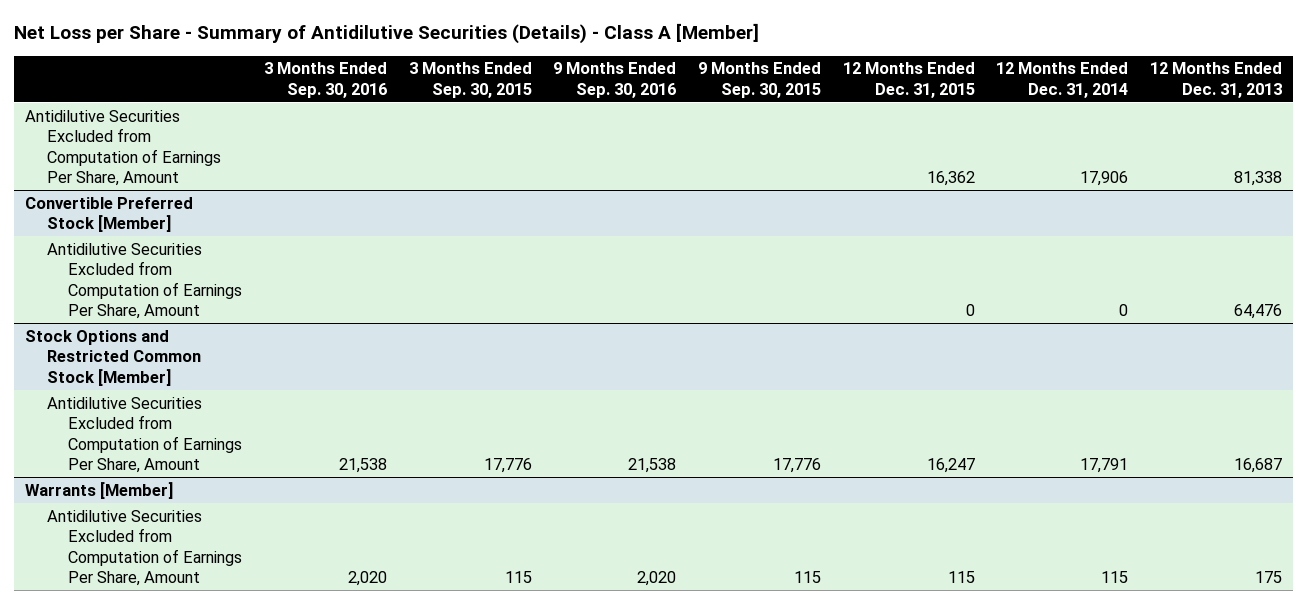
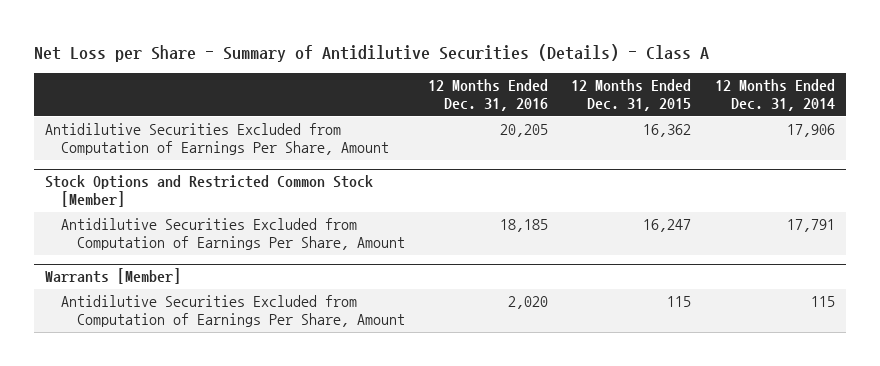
[13,23,759,45] Net Loss per Share - Summary of Antidilutive Securities (Details) - Class A [Member] -> [33,43,709,62] Net Loss per Share - Summary of Antidilutive Securities (Details) - Class A
[264,62,388,98] 3 Months Ended Sep. 30, 2016 -> none
[408,62,532,98] 3 Months Ended Sep. 30, 2015 -> none
[553,62,677,98] 9 Months Ended Sep. 30, 2016 -> none
[697,62,821,98] 9 Months Ended Sep. 30, 2015 -> none
[1149,62,1282,98] 12 Months Ended Dec. 31, 2013 -> none
none -> [428,79,549,112] 12 Months Ended Dec. 31, 2016
[24,196,193,233] Convertible Preferred Stock [Member] -> none
[46,242,243,320] Antidilutive Securities Excluded from Computation of Earnings Per Share, Amount -> none

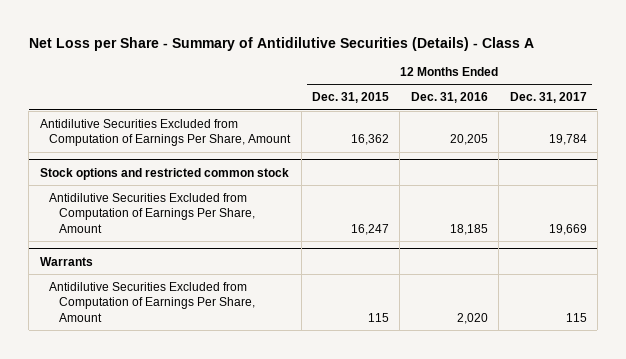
[714,79,835,112] 12 Months Ended Dec. 31, 2014 -> none
none -> [509,92,587,104] Dec. 31, 2017
[45,175,374,208] Stock Options and Restricted Common Stock [Member] -> [39,167,289,180] Stock options and restricted common stock
[45,268,182,285] Warrants [Member] -> [39,256,93,266] Warrants

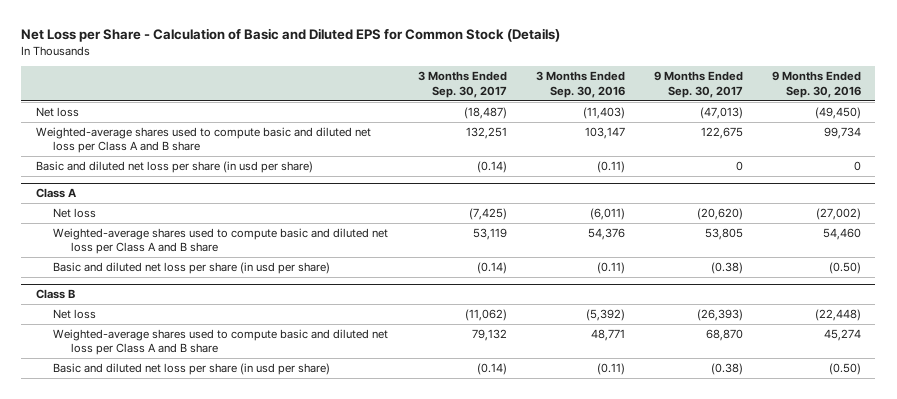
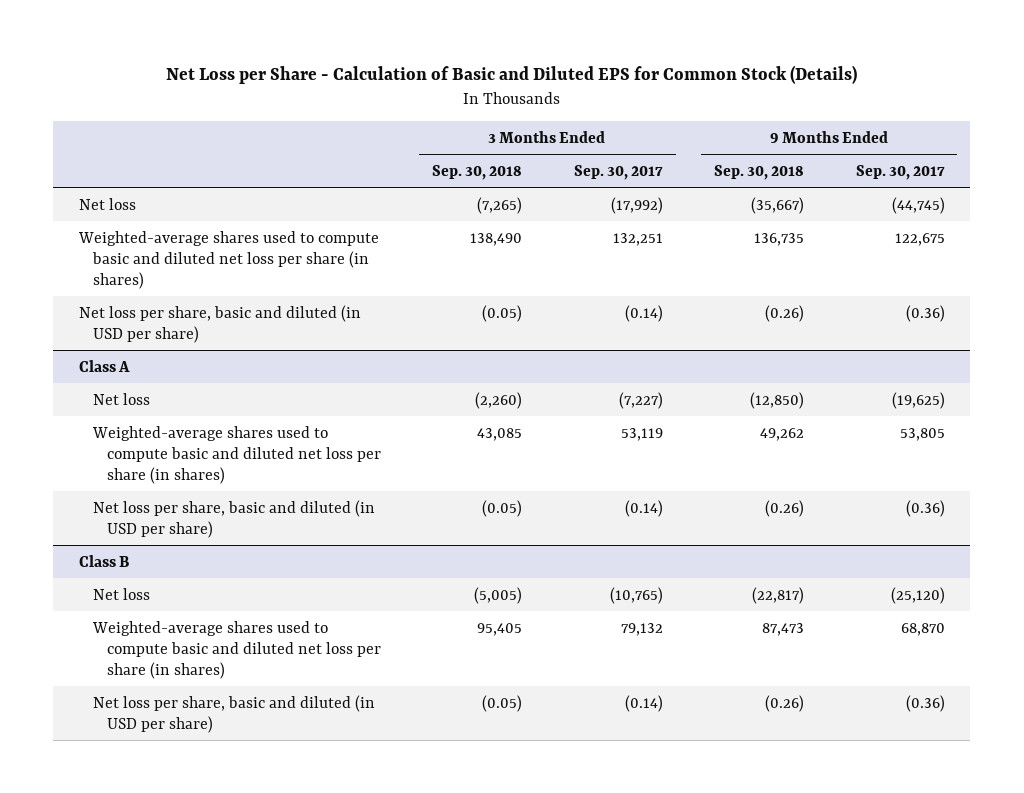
[535,71,625,98] 3 Months Ended Sep. 30, 2016 -> none
[771,71,861,98] 9 Months Ended Sep. 30, 2016 -> none
none -> [432,164,523,180] Sep. 30, 2018
none -> [714,164,805,180] Sep. 30, 2018
[463,107,507,120] (18,487) -> [610,196,663,214] (17,992)
[699,107,743,120] (47,013) -> [891,196,945,214] (44,745)
[35,127,371,154] Weighted-average shares used to compute basic and diluted net loss per Class A and B share -> [78,230,380,289] Weighted-average shares used to compute basic and diluted net loss per share (in shares)
[35,161,313,174] Basic and diluted net loss per share (in usd per share) -> [79,304,362,343] Net loss per share, basic and diluted (in USD per share)
[735,161,743,172] 0 -> [905,304,945,322] (0.36)
[468,208,507,221] (7,425) -> [618,391,663,409] (7,227)
[696,208,743,221] (20,620) -> [891,391,945,409] (19,625)
[53,228,389,255] Weighted-average shares used to compute basic and diluted net loss per Class A and B share -> [91,425,381,484] Weighted-average shares used to compute basic and diluted net loss per share (in shares)
[53,262,331,275] Basic and diluted net loss per share (in usd per share) -> [92,499,375,538] Net loss per share, basic and diluted (in USD per share)
[710,262,743,275] (0.38) -> [905,499,945,517] (0.36)
[464,309,507,322] (11,062) -> [609,586,663,604] (10,765)
[696,309,743,322] (26,393) -> [890,586,945,604] (25,120)
[53,329,389,356] Weighted-average shares used to compute basic and diluted net loss per Class A and B share -> [91,620,381,679] Weighted-average shares used to compute basic and diluted net loss per share (in shares)
[53,363,331,376] Basic and diluted net loss per share (in usd per share) -> [92,694,375,733] Net loss per share, basic and diluted (in USD per share)
[710,363,743,376] (0.38) -> [905,694,945,712] (0.36)

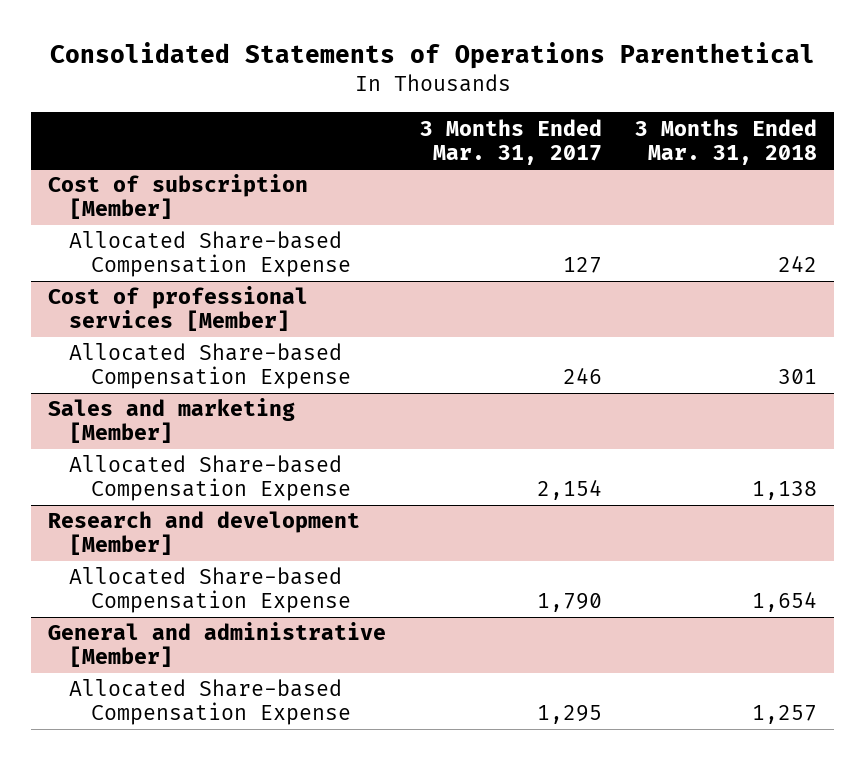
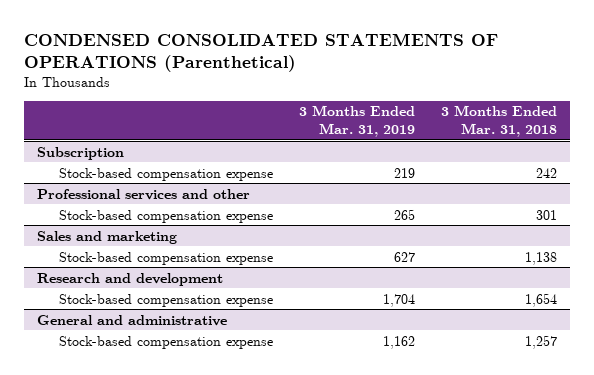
[49,42,815,70] Consolidated Statements of Operations Parenthetical -> [23,32,498,72] CONDENSED CONSOLIDATED STATEMENTS OF OPERATIONS (Parenthetical)
[419,118,602,165] 3 Months Ended Mar. 31, 2017 -> none
none -> [299,105,416,137] 3 Months Ended Mar. 31, 2019
[47,174,308,220] Cost of subscription [Member] -> none
[47,286,308,332] Cost of professional services [Member] -> none
none -> [36,146,124,160] Subscription
[69,231,351,278] Allocated Share-based Compensation Expense -> [59,167,274,181] Stock-based compensation expense
none -> [36,188,250,200] Professional services and other
[69,343,351,390] Allocated Share-based Compensation Expense -> [59,209,274,223] Stock-based compensation expense
[47,398,295,444] Sales and marketing [Member] -> [36,230,177,244] Sales and marketing
[69,455,351,502] Allocated Share-based Compensation Expense -> [59,251,274,265] Stock-based compensation expense
[47,511,360,556] Research and development [Member] -> [36,272,223,286] Research and development
[69,567,351,614] Allocated Share-based Compensation Expense -> [59,293,274,307] Stock-based compensation expense
[47,622,386,668] General and administrative [Member] -> [36,314,227,326] General and administrative
[69,679,351,726] Allocated Share-based Compensation Expense -> [59,335,274,349] Stock-based compensation expense

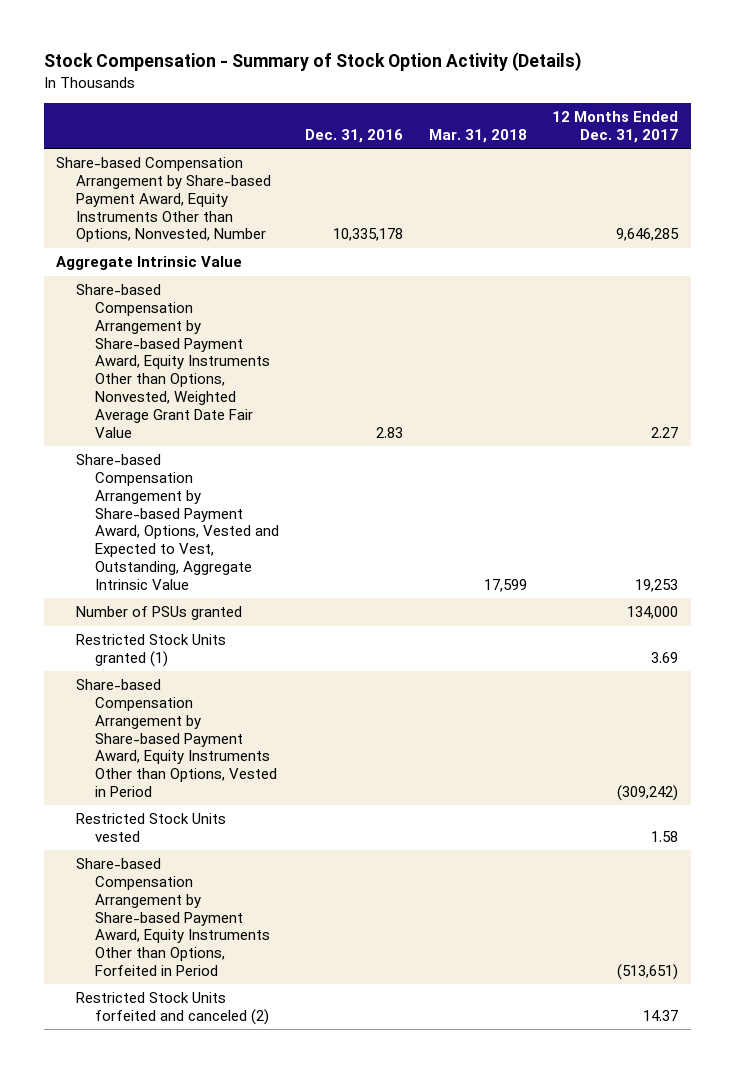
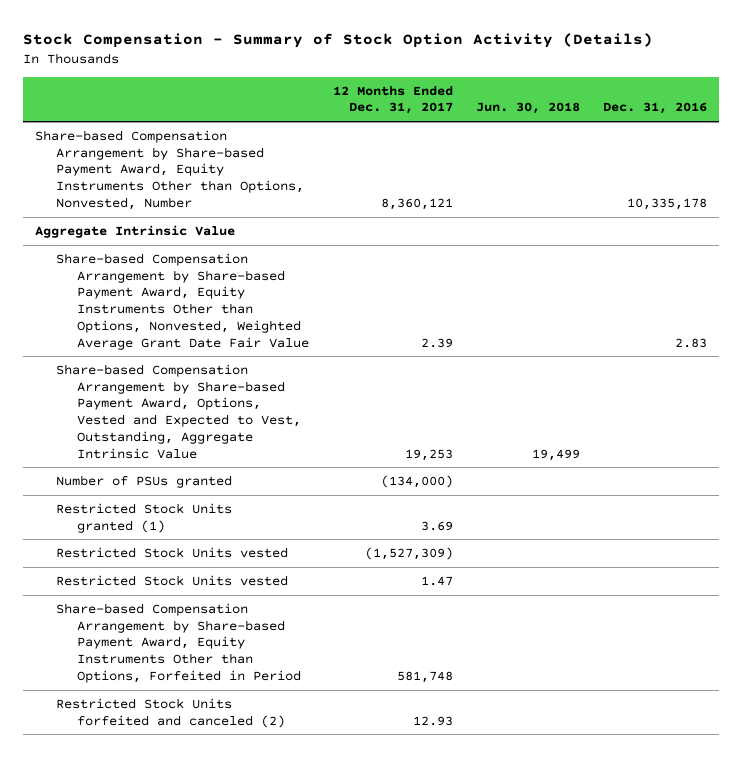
[428,129,527,144] Mar. 31, 2018 -> none
none -> [476,102,581,115] Jun. 30, 2018
[616,228,680,242] 9,646,285 -> [380,197,453,210] 8,360,121
[651,426,679,438] 2.27 -> [420,337,453,348] 2.39
[627,606,679,620] 134,000 -> [380,474,453,488] (134,000)
[75,679,278,798] Share-based Compensation Arrangement by Share-based Payment Award, Equity Instruments Other than Options, Vested in Period -> none
none -> [55,546,288,558] Restricted Stock Units vested
[651,830,679,842] 1.58 -> [420,575,453,586] 1.47
[617,964,679,981] (513,651) -> [396,670,453,683] 581,748
[643,1009,679,1021] 14.37 -> [412,715,453,726] 12.93

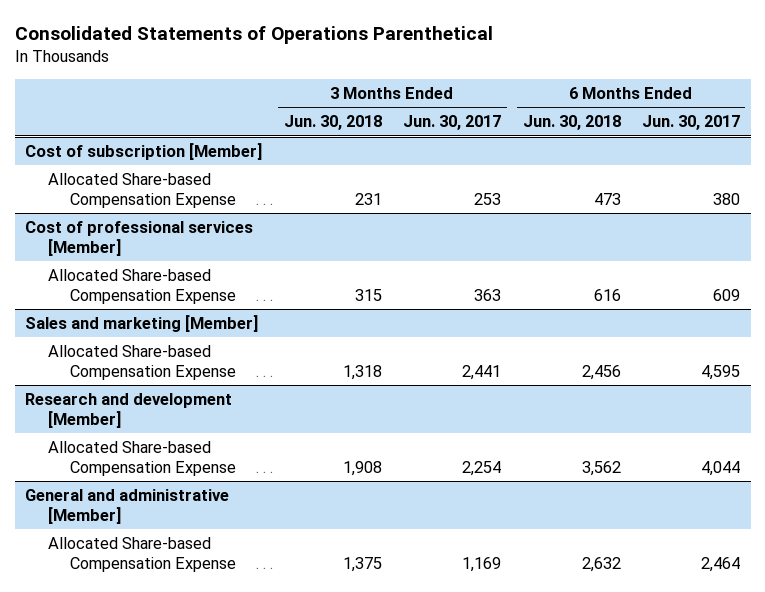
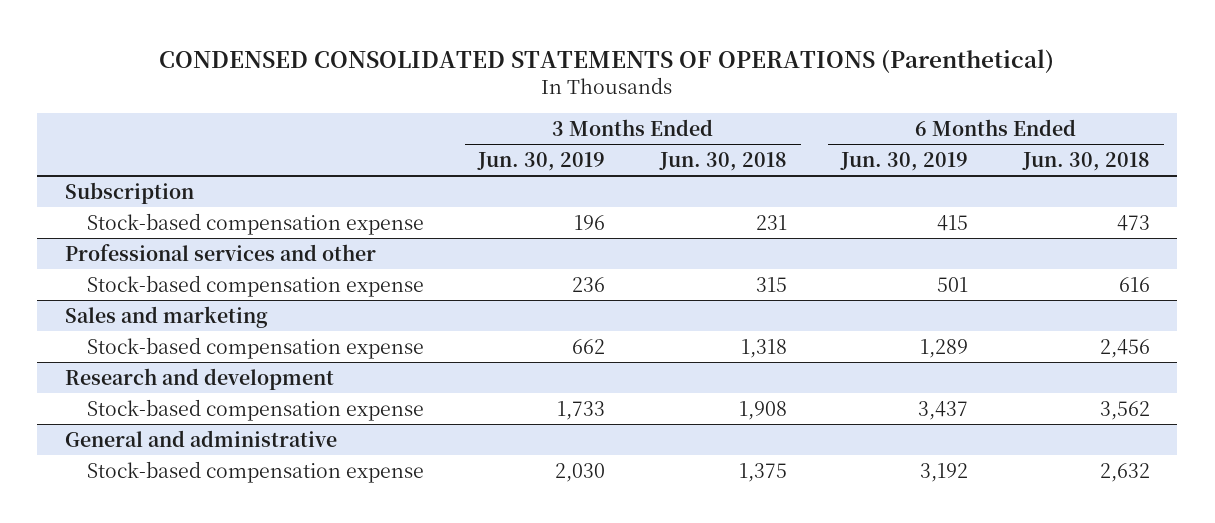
[14,26,493,45] Consolidated Statements of Operations Parenthetical -> [159,48,1055,73] CONDENSED CONSOLIDATED STATEMENTS OF OPERATIONS (Parenthetical)
[403,115,502,131] Jun. 30, 2017 -> none
[641,115,740,131] Jun. 30, 2017 -> none
none -> [477,151,606,171] Jun. 30, 2019
none -> [840,151,969,171] Jun. 30, 2019
[25,143,263,161] Cost of subscription [Member] -> none
[25,221,254,256] Cost of professional services [Member] -> none
none -> [64,181,194,204] Subscription
[47,173,237,208] Allocated Share-based Compensation Expense -> [86,212,424,235] Stock-based compensation expense
none -> [64,243,376,261] Professional services and other
[47,269,237,304] Allocated Share-based Compensation Expense -> [86,274,424,297] Stock-based compensation expense
[25,315,259,333] Sales and marketing [Member] -> [64,305,268,328] Sales and marketing
[47,345,237,380] Allocated Share-based Compensation Expense -> [86,336,424,359] Stock-based compensation expense
[25,393,233,428] Research and development [Member] -> [64,367,334,390] Research and development
[47,441,237,476] Allocated Share-based Compensation Expense -> [86,398,424,421] Stock-based compensation expense
[25,489,230,524] General and administrative [Member] -> [64,429,337,447] General and administrative
[47,537,237,572] Allocated Share-based Compensation Expense -> [86,460,424,483] Stock-based compensation expense

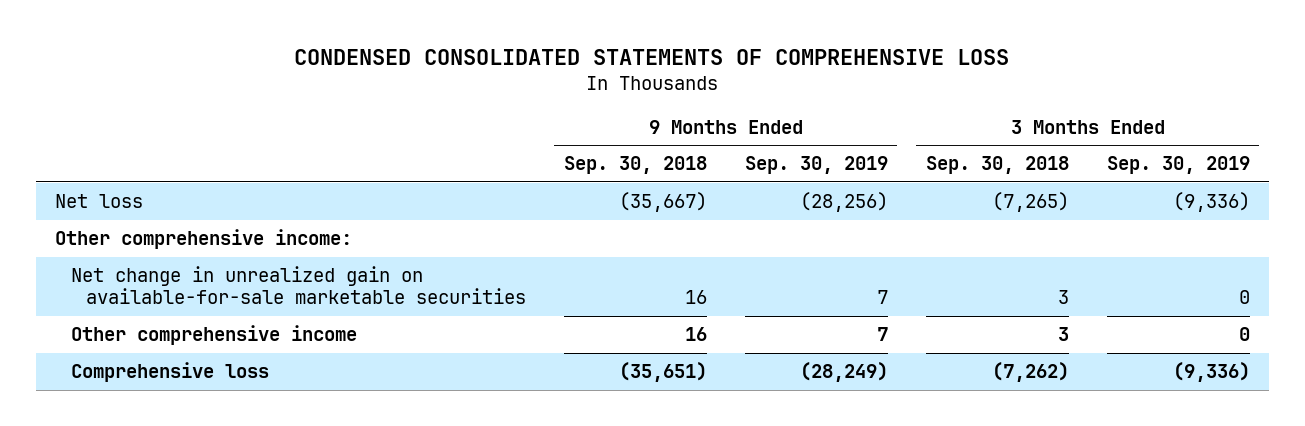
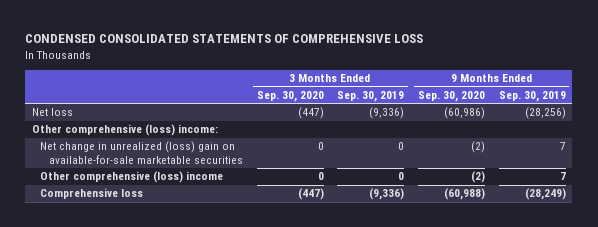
[563,156,707,175] Sep. 30, 2018 -> none
[925,156,1069,175] Sep. 30, 2018 -> none
none -> [256,91,324,103] Sep. 30, 2020
none -> [417,91,485,103] Sep. 30, 2020
[55,229,353,250] Other comprehensive income: -> [31,124,218,137] Other comprehensive (loss) income:
[70,266,527,305] Net change in unrealized gain on available-for-sale marketable securities -> [40,141,243,164] Net change in unrealized (loss) gain on available-for-sale marketable securities
[70,325,357,346] Other comprehensive income -> [40,171,224,184] Other comprehensive (loss) income

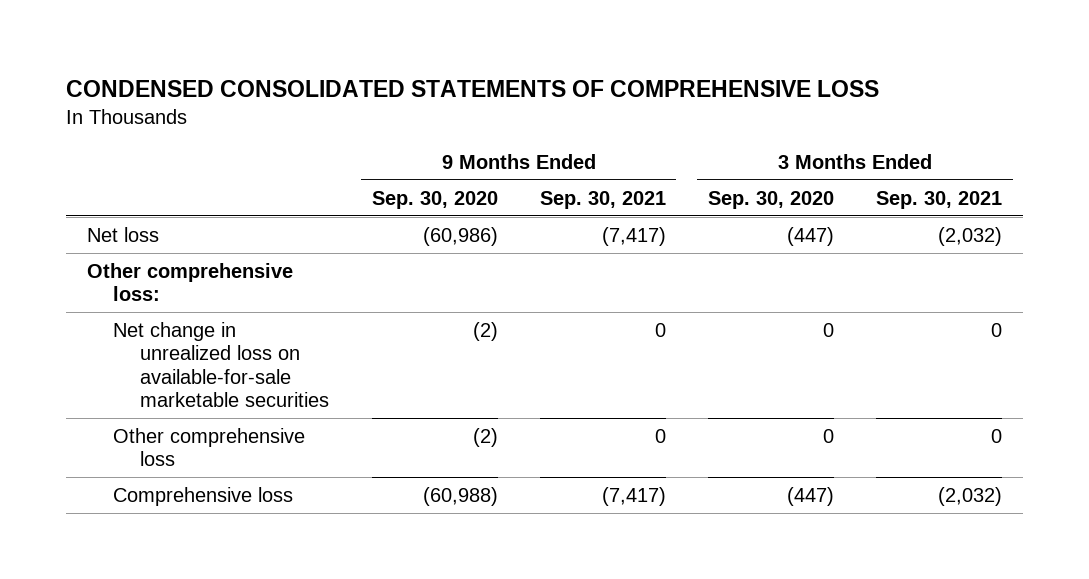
[337,91,405,103] Sep. 30, 2019 -> none
[498,91,566,103] Sep. 30, 2019 -> none
none -> [539,190,666,209] Sep. 30, 2021
none -> [876,190,1003,209] Sep. 30, 2021
[31,124,218,137] Other comprehensive (loss) income: -> [86,262,293,302] Other comprehensive loss:
[40,141,243,164] Net change in unrealized (loss) gain on available-for-sale marketable securities -> [113,321,330,407] Net change in unrealized loss on available-for-sale marketable securities
[40,171,224,184] Other comprehensive (loss) income -> [113,427,306,467] Other comprehensive loss

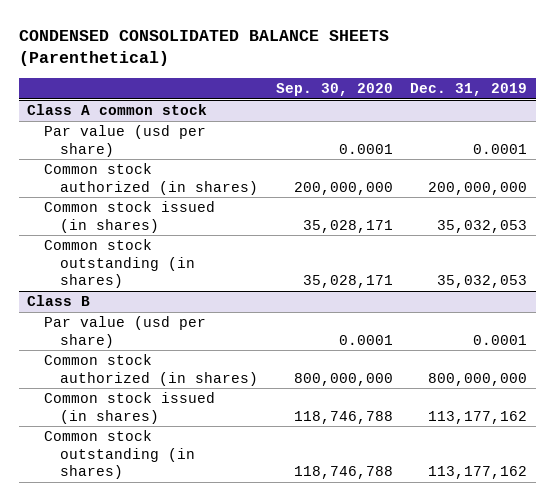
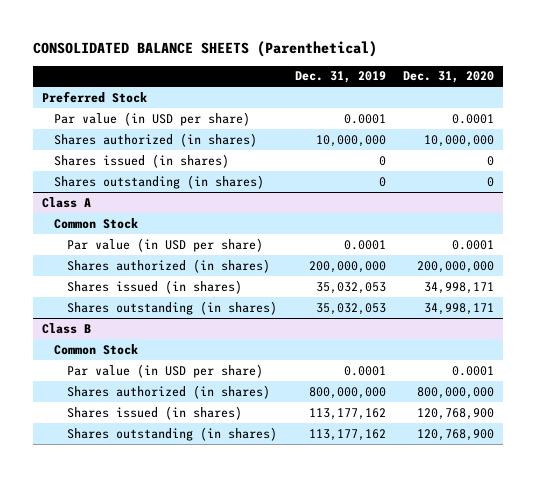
[18,29,389,67] CONDENSED CONSOLIDATED BALANCE SHEETS (Parenthetical) -> [33,40,378,57] CONSOLIDATED BALANCE SHEETS (Parenthetical)
[275,83,393,97] Sep. 30, 2020 -> none
none -> [403,71,495,84] Dec. 31, 2020
none -> [42,90,148,103] Preferred Stock
none -> [54,111,251,126] Par value (in USD per share)
none -> [54,132,258,147] Shares authorized (in shares)
none -> [54,153,230,168] Shares issued (in shares)
none -> [54,174,265,189] Shares outstanding (in shares)
[27,104,208,116] Class A common stock -> [42,196,92,208] Class A
none -> [54,217,139,229] Common Stock
[43,125,206,157] Par value (usd per share) -> [66,237,263,252] Par value (in USD per share)
[43,163,259,195] Common stock authorized (in shares) -> [66,258,270,273] Shares authorized (in shares)
[43,201,215,233] Common stock issued (in shares) -> [66,279,242,294] Shares issued (in shares)
[43,239,196,288] Common stock outstanding (in shares) -> [66,300,277,315] Shares outstanding (in shares)
none -> [54,343,139,355] Common Stock
[43,316,206,348] Par value (usd per share) -> [66,363,263,378] Par value (in USD per share)
[43,354,259,386] Common stock authorized (in shares) -> [66,384,270,399] Shares authorized (in shares)
[43,392,215,424] Common stock issued (in shares) -> [66,405,242,420] Shares issued (in shares)
[43,430,196,479] Common stock outstanding (in shares) -> [66,426,277,441] Shares outstanding (in shares)

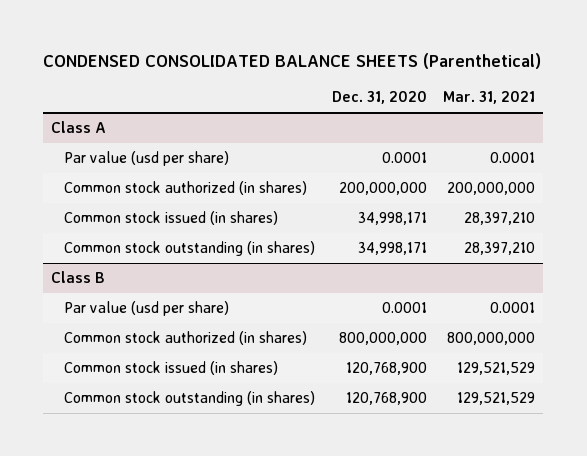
[33,40,378,57] CONSOLIDATED BALANCE SHEETS (Parenthetical) -> [43,52,542,69] CONDENSED CONSOLIDATED BALANCE SHEETS (Parenthetical)
[294,71,386,84] Dec. 31, 2019 -> none
none -> [443,91,536,105] Mar. 31, 2021
[42,90,148,103] Preferred Stock -> none
[54,111,251,126] Par value (in USD per share) -> none
[54,132,258,147] Shares authorized (in shares) -> none
[54,153,230,168] Shares issued (in shares) -> none
[54,174,265,189] Shares outstanding (in shares) -> none
[54,217,139,229] Common Stock -> none
[66,237,263,252] Par value (in USD per share) -> [64,151,230,167] Par value (usd per share)
[66,258,270,273] Shares authorized (in shares) -> [64,181,308,196] Common stock authorized (in shares)
[66,279,242,294] Shares issued (in shares) -> [64,211,279,226] Common stock issued (in shares)
[66,300,277,315] Shares outstanding (in shares) -> [64,241,316,257] Common stock outstanding (in shares)
[54,343,139,355] Common Stock -> none
[66,363,263,378] Par value (in USD per share) -> [64,301,230,317] Par value (usd per share)
[66,384,270,399] Shares authorized (in shares) -> [64,331,308,346] Common stock authorized (in shares)
[66,405,242,420] Shares issued (in shares) -> [64,361,279,376] Common stock issued (in shares)
[66,426,277,441] Shares outstanding (in shares) -> [64,391,316,407] Common stock outstanding (in shares)

